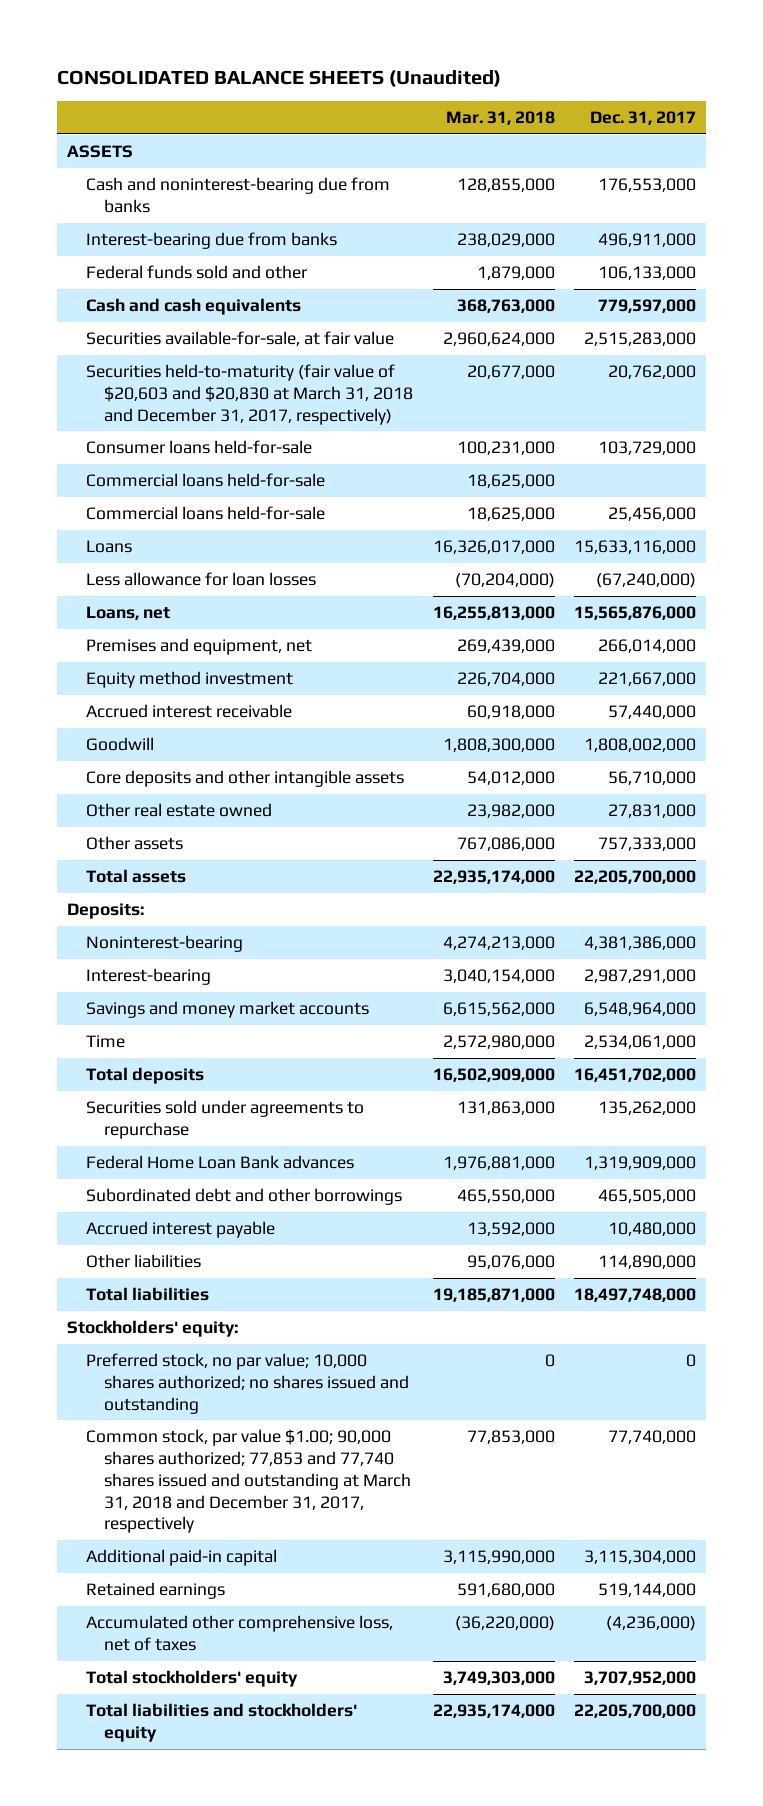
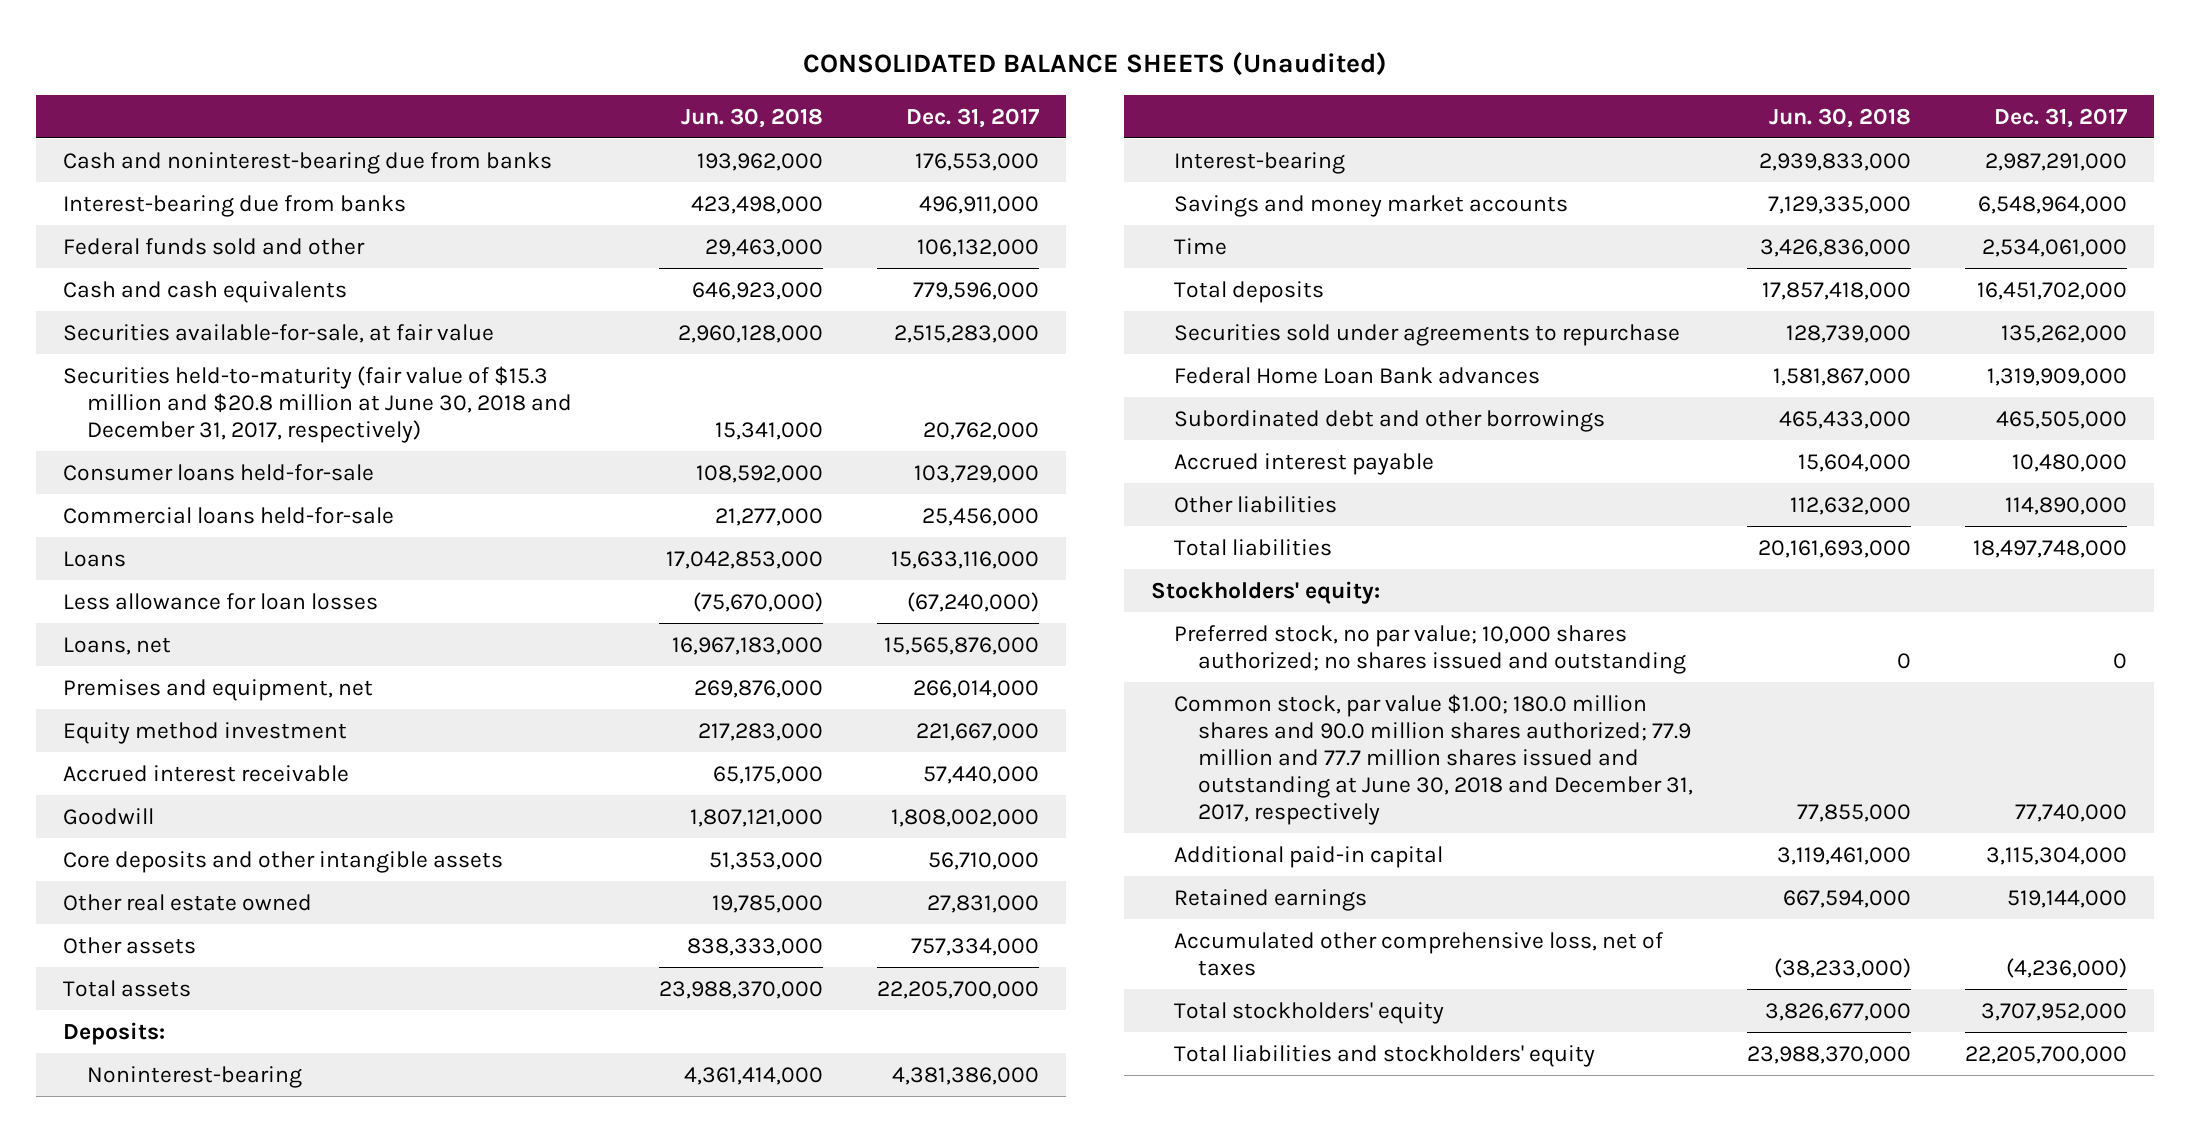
[445,111,555,126] Mar. 31, 2018 -> none
none -> [681,107,824,128] Jun. 30, 2018
[66,144,133,158] ASSETS -> none
[598,265,697,280] 106,133,000 -> [917,238,1040,257] 106,132,000
[598,298,697,313] 779,597,000 -> [913,281,1040,300] 779,596,000
[85,363,414,425] Securities held-to-maturity (fair value of $20,603 and $20,830 at March 31, 2018 and December 31, 2017, respectively) -> [63,365,572,443] Securities held-to-maturity (fair value of $15.3 million and $20.8 million at June 30, 2018 and December 31, 2017, respectively)
[85,472,325,487] Commercial loans held-for-sale -> none
[598,836,697,851] 757,333,000 -> [911,937,1040,956] 757,334,000
[85,1428,412,1534] Common stock, par value $1.00; 90,000 shares authorized; 77,853 and 77,740 shares issued and outstanding at March 31, 2018 and December 31, 2017, respectively -> [1174,693,1693,825] Common stock, par value $1.00; 180.0 million shares and 90.0 million shares authorized; 77.9 million and 77.7 million shares issued and outstanding at June 30, 2018 and December 31, 2017, respectively

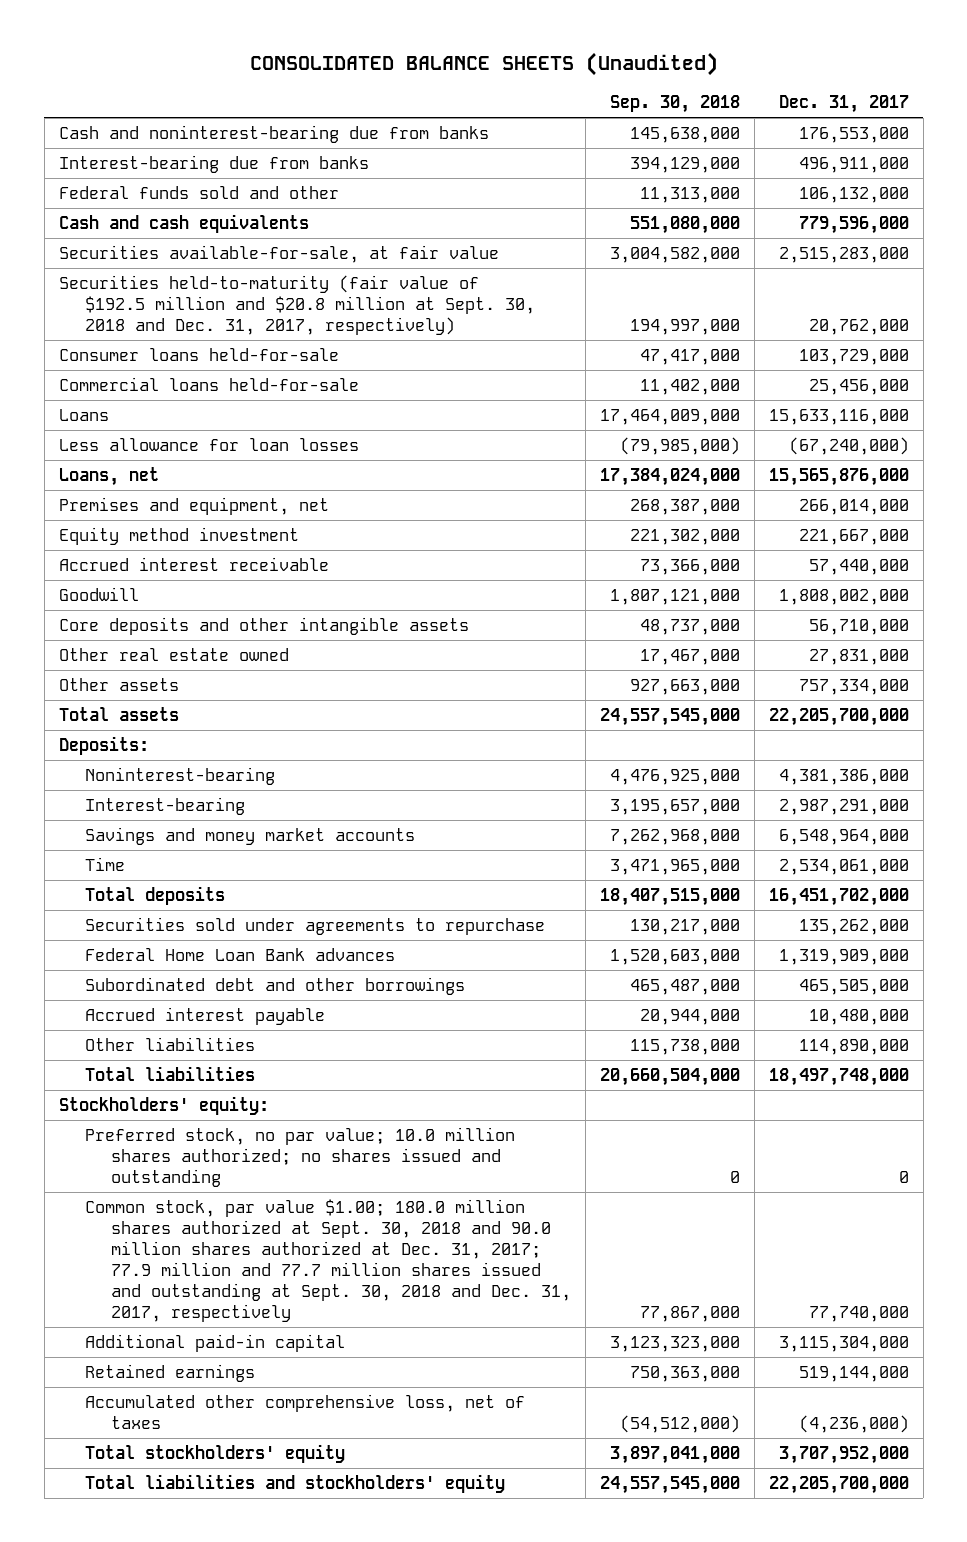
[681,107,824,128] Jun. 30, 2018 -> none
none -> [609,95,740,114] Sep. 30, 2018
[63,365,572,443] Securities held-to-maturity (fair value of $15.3 million and $20.8 million at June 30, 2018 and December 31, 2017, respectively) -> [58,274,535,335] Securities held-to-maturity (fair value of $192.5 million and $20.8 million at Sept. 30, 2018 and Dec. 31, 2017, respectively)
[1174,624,1686,674] Preferred stock, no par value; 10,000 shares authorized; no shares issued and outstanding -> [84,1126,515,1187] Preferred stock, no par value; 10.0 million shares authorized; no shares issued and outstanding
[1174,693,1693,825] Common stock, par value $1.00; 180.0 million shares and 90.0 million shares authorized; 77.9 million and 77.7 million shares issued and outstanding at June 30, 2018 and December 31, 2017, respectively -> [84,1198,571,1322] Common stock, par value $1.00; 180.0 million shares authorized at Sept. 30, 2018 and 90.0 million shares authorized at Dec. 31, 2017; 77.9 million and 77.7 million shares issued and outstanding at Sept. 30, 2018 and Dec. 31, 2017, respectively

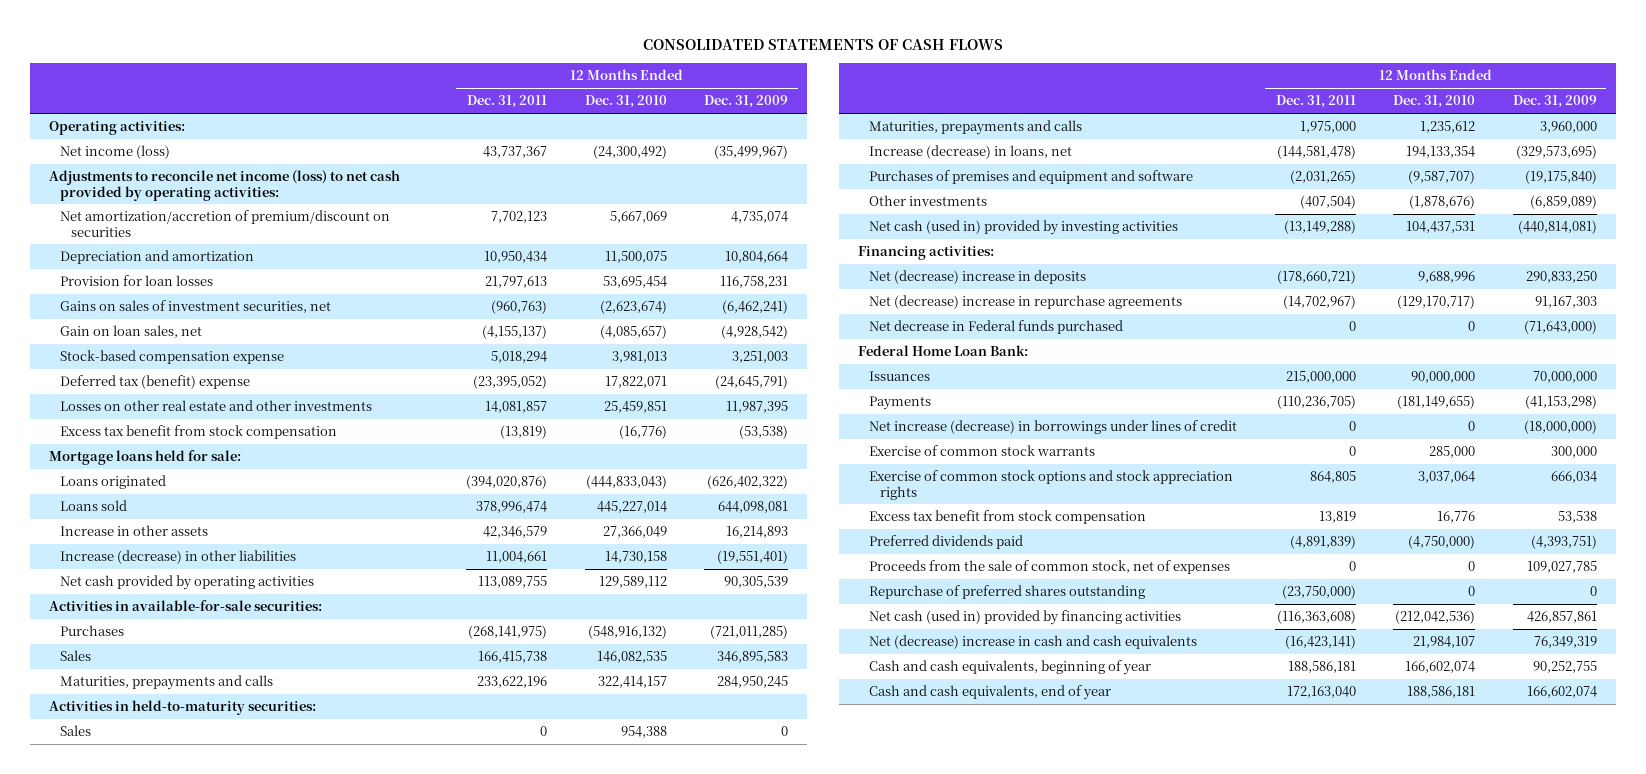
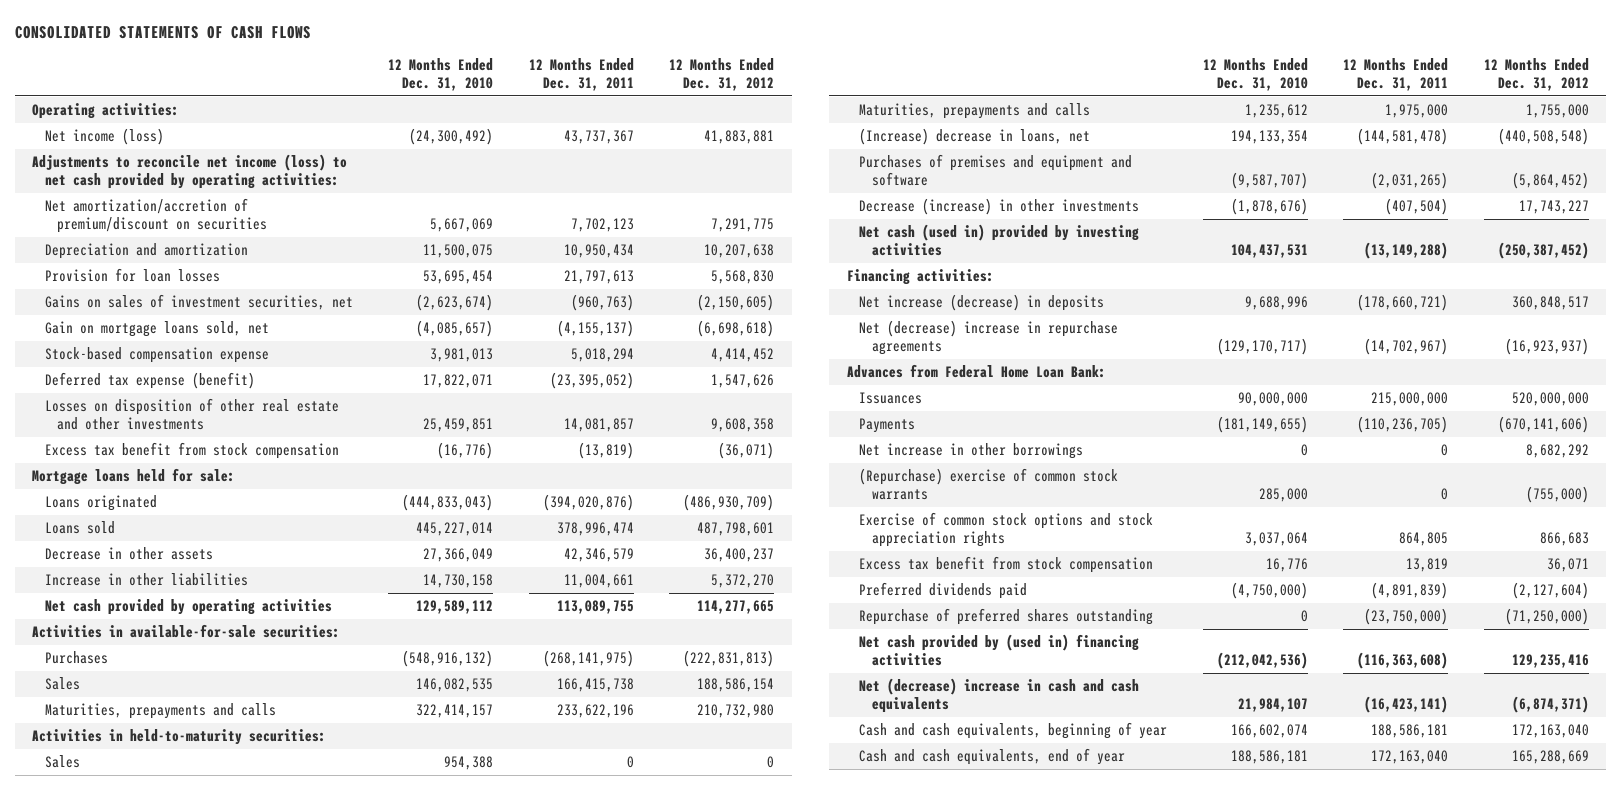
[704,95,789,109] Dec. 31, 2009 -> none
none -> [669,58,775,92] 12 Months Ended Dec. 31, 2012
[60,325,203,339] Gain on loan sales, net -> [44,320,269,337] Gain on mortgage loans sold, net
[60,375,251,390] Deferred tax (benefit) expense -> [44,371,255,389] Deferred tax expense (benefit)
[60,400,373,412] Losses on other real estate and other investments -> [44,397,339,430] Losses on disposition of other real estate and other investments
[60,525,209,537] Increase in other assets -> [44,546,213,560] Decrease in other assets
[60,550,297,565] Increase (decrease) in other liabilities -> [44,572,248,586] Increase in other liabilities
[868,145,1072,160] Increase (decrease) in loans, net -> [859,127,1091,145] (Increase) decrease in loans, net
[868,195,987,207] Other investments -> [859,197,1140,215] Decrease (increase) in other investments
[868,270,1086,285] Net (decrease) increase in deposits -> [859,293,1105,311] Net increase (decrease) in deposits
[868,320,1123,335] Net decrease in Federal funds purchased -> none
[857,345,1028,357] Federal Home Loan Bank: -> [846,363,1106,378] Advances from Federal Home Loan Bank:
[868,420,1237,435] Net increase (decrease) in borrowings under lines of credit -> [859,442,1084,459] Net increase in other borrowings
[868,445,1095,457] Exercise of common stock warrants -> [859,467,1119,500] (Repurchase) exercise of common stock warrants
[868,560,1230,575] Proceeds from the sale of common stock, net of expenses -> none
[868,610,1181,626] Net cash (used in) provided by financing activities -> [859,633,1140,666] Net cash provided by (used in) financing activities

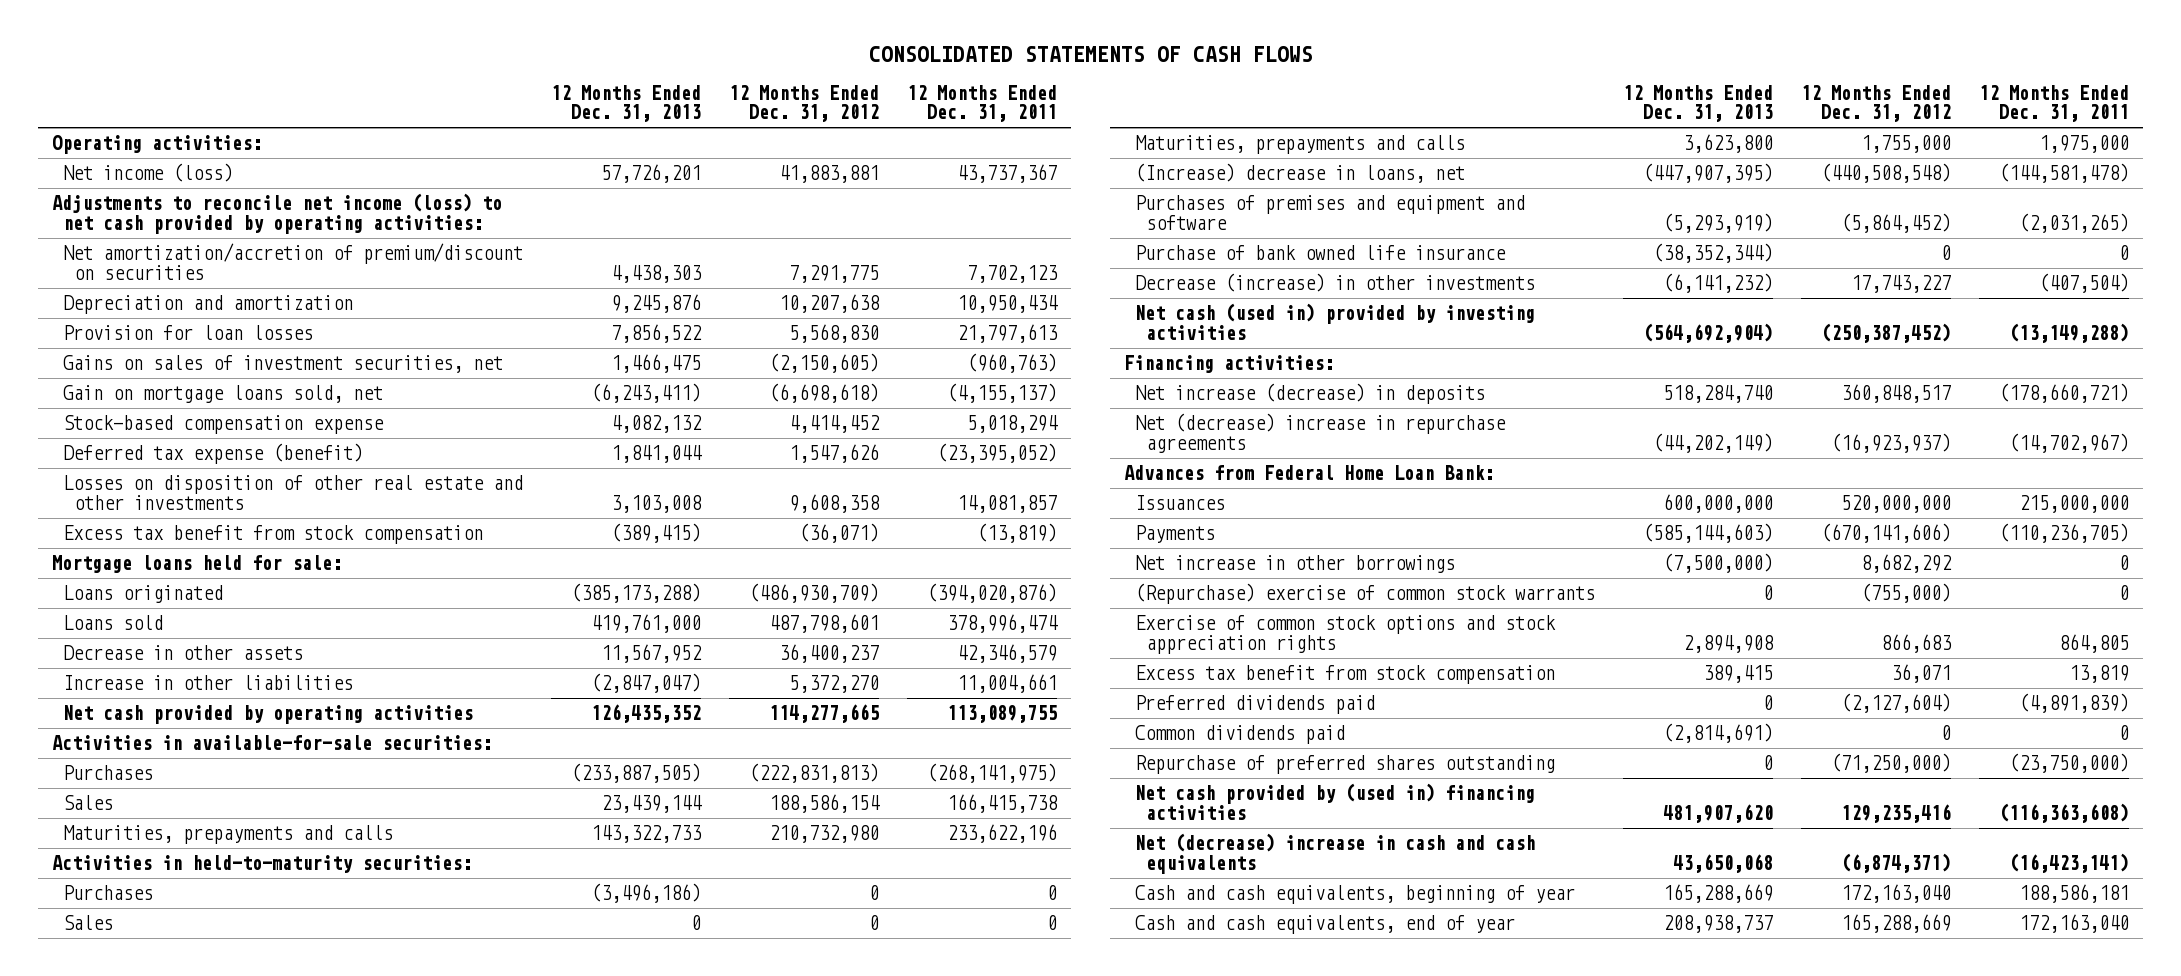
[388,58,494,92] 12 Months Ended Dec. 31, 2010 -> none
none -> [551,84,702,123] 12 Months Ended Dec. 31, 2013
none -> [63,885,154,901] Purchases
none -> [1134,245,1506,261] Purchase of bank owned life insurance
none -> [1134,725,1345,745] Common dividends paid

